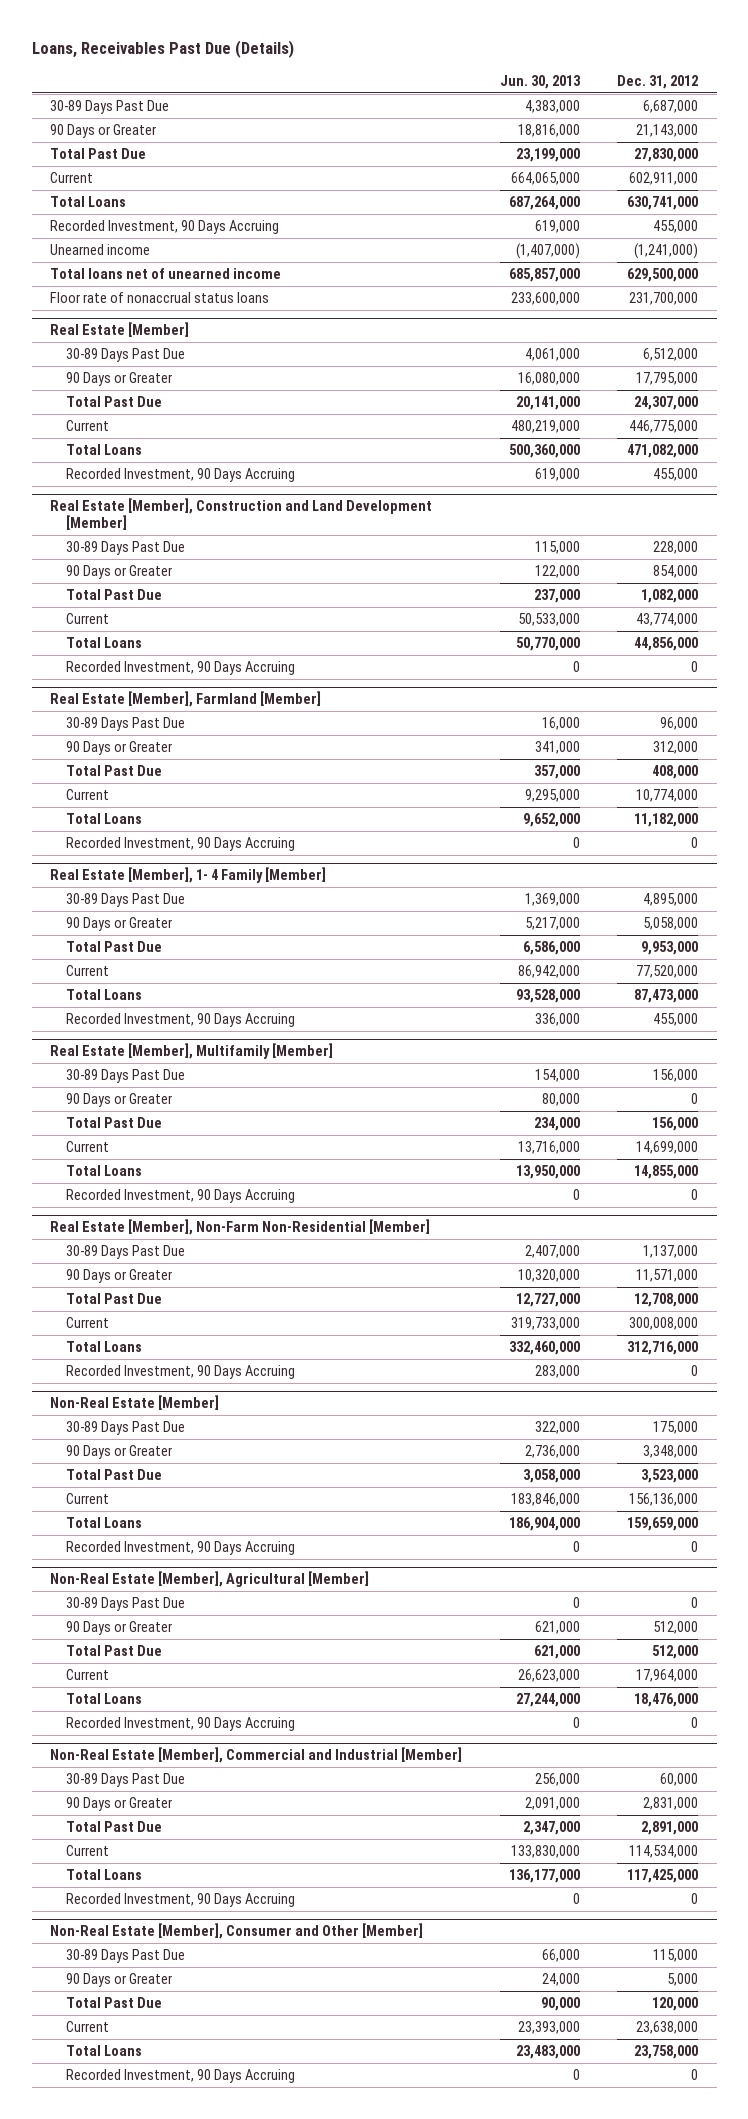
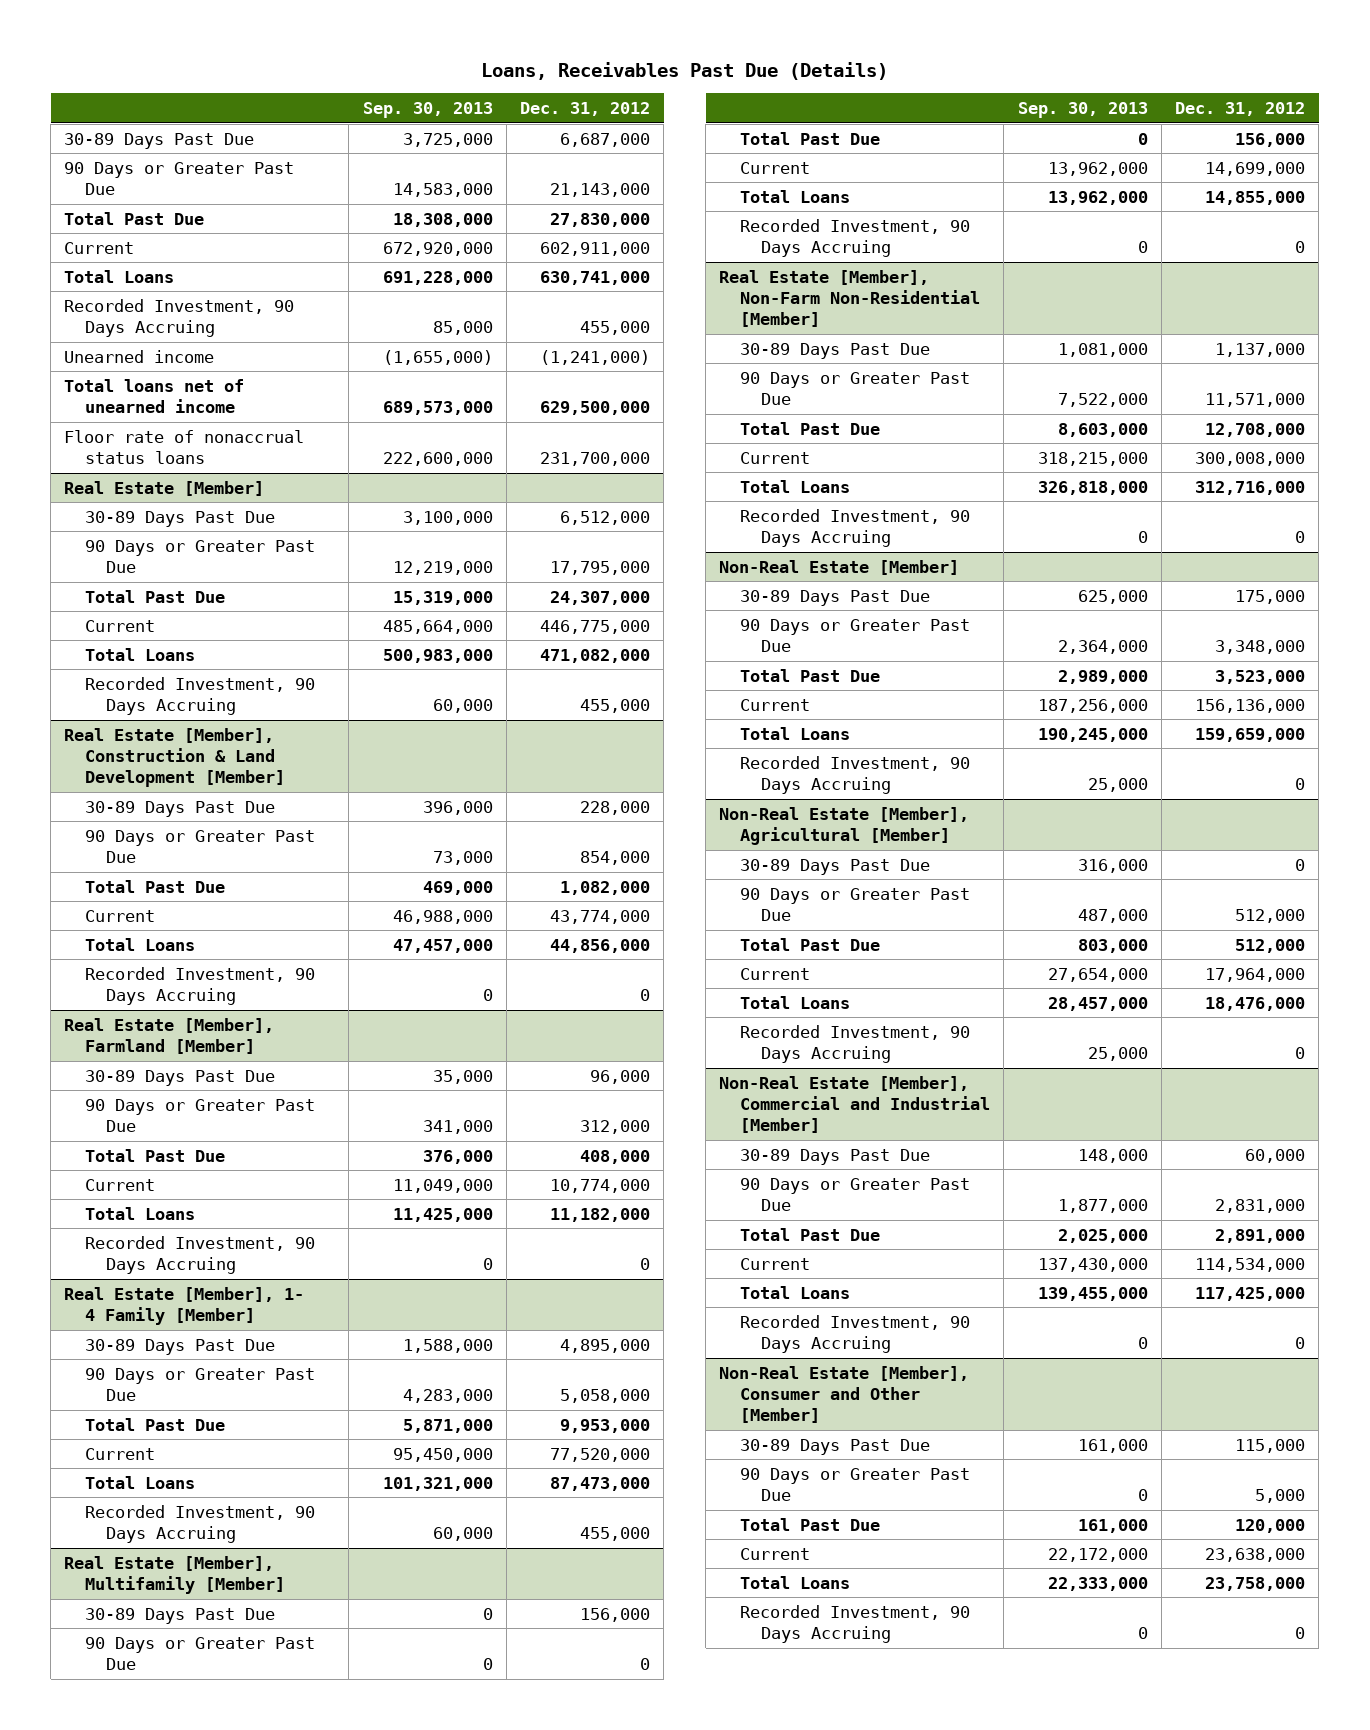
[499,74,581,89] Jun. 30, 2013 -> none
none -> [362,101,493,118] Sep. 30, 2013
[50,124,157,139] 90 Days or Greater -> [64,161,295,196] 90 Days or Greater Past Due
[65,372,172,387] 90 Days or Greater -> [85,539,316,574] 90 Days or Greater Past Due
[50,498,433,531] Real Estate [Member], Construction and Land Development [Member] -> [64,727,286,788] Real Estate [Member], Construction & Land Development [Member]
[65,565,172,580] 90 Days or Greater -> [85,829,316,864] 90 Days or Greater Past Due
[65,741,172,756] 90 Days or Greater -> [85,1098,316,1133] 90 Days or Greater Past Due
[65,917,172,932] 90 Days or Greater -> [85,1367,316,1402] 90 Days or Greater Past Due
[65,1093,172,1108] 90 Days or Greater -> [85,1636,316,1671] 90 Days or Greater Past Due
[65,1269,172,1284] 90 Days or Greater -> [740,371,971,406] 90 Days or Greater Past Due
[65,1445,172,1460] 90 Days or Greater -> [740,618,971,653] 90 Days or Greater Past Due
[65,1621,172,1636] 90 Days or Greater -> [740,887,971,922] 90 Days or Greater Past Due
[65,1797,172,1812] 90 Days or Greater -> [740,1177,971,1212] 90 Days or Greater Past Due
[65,1973,172,1988] 90 Days or Greater -> [740,1467,971,1502] 90 Days or Greater Past Due

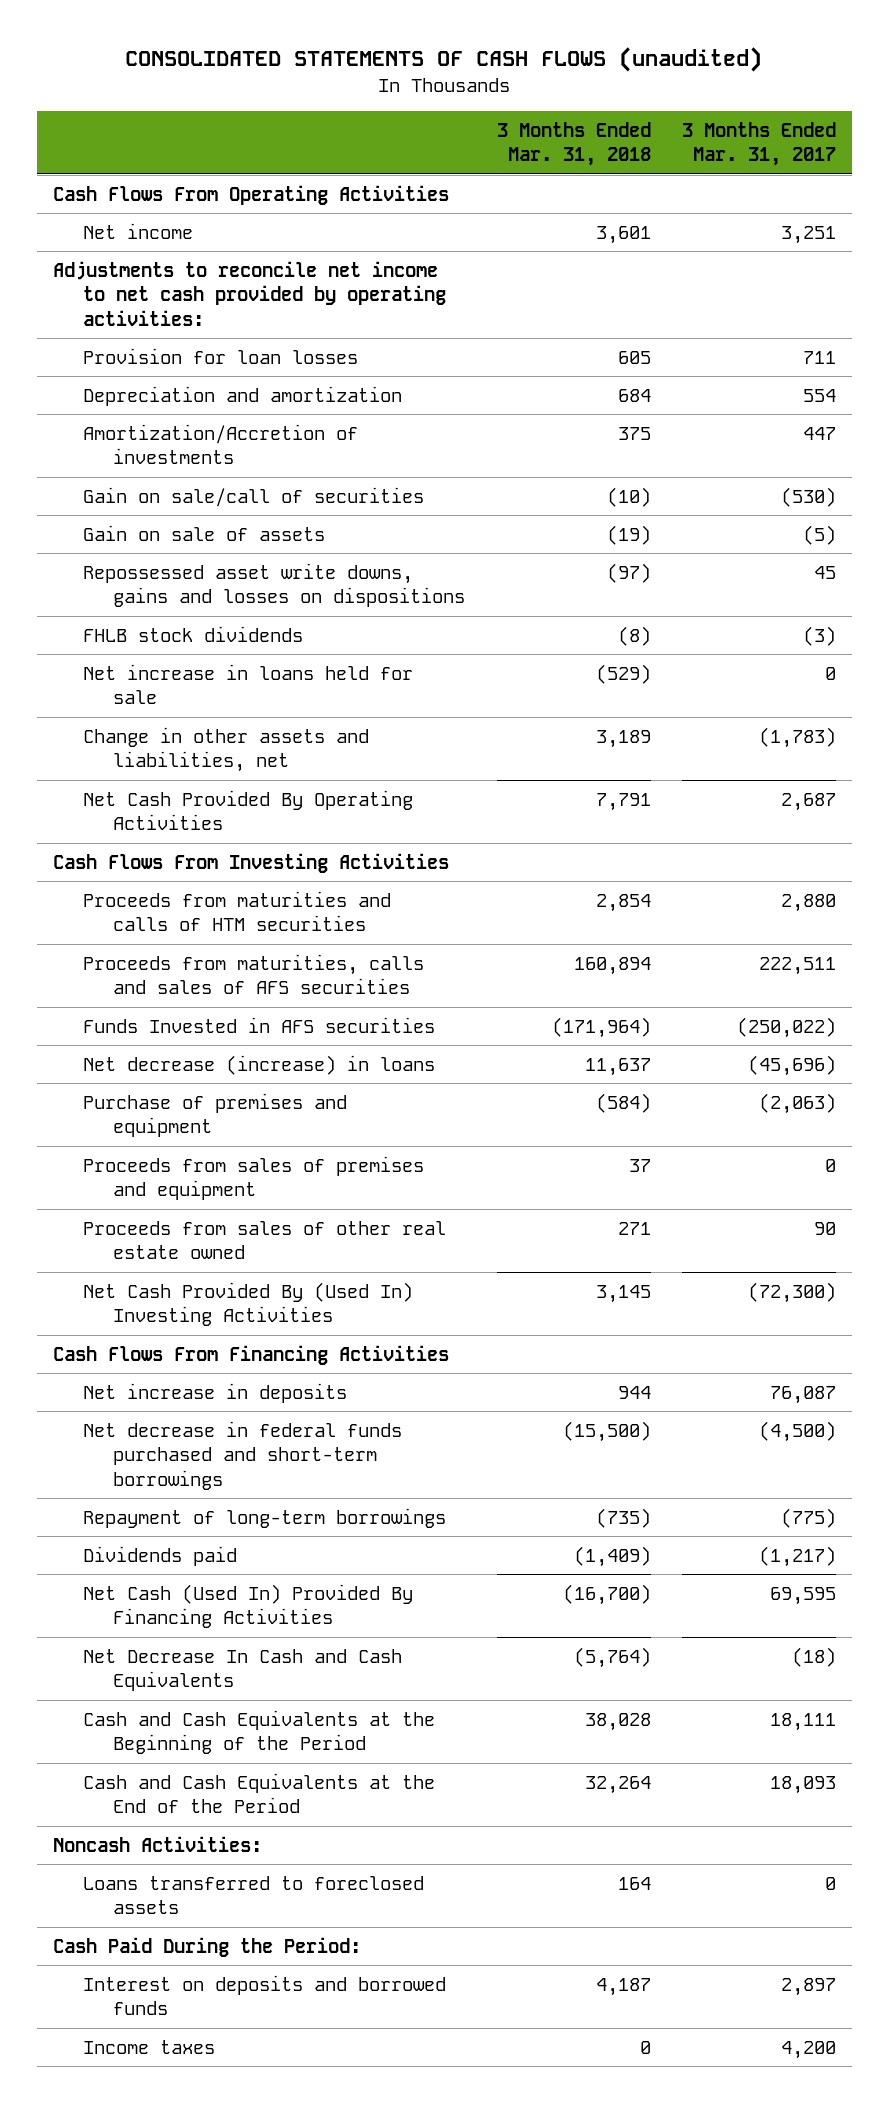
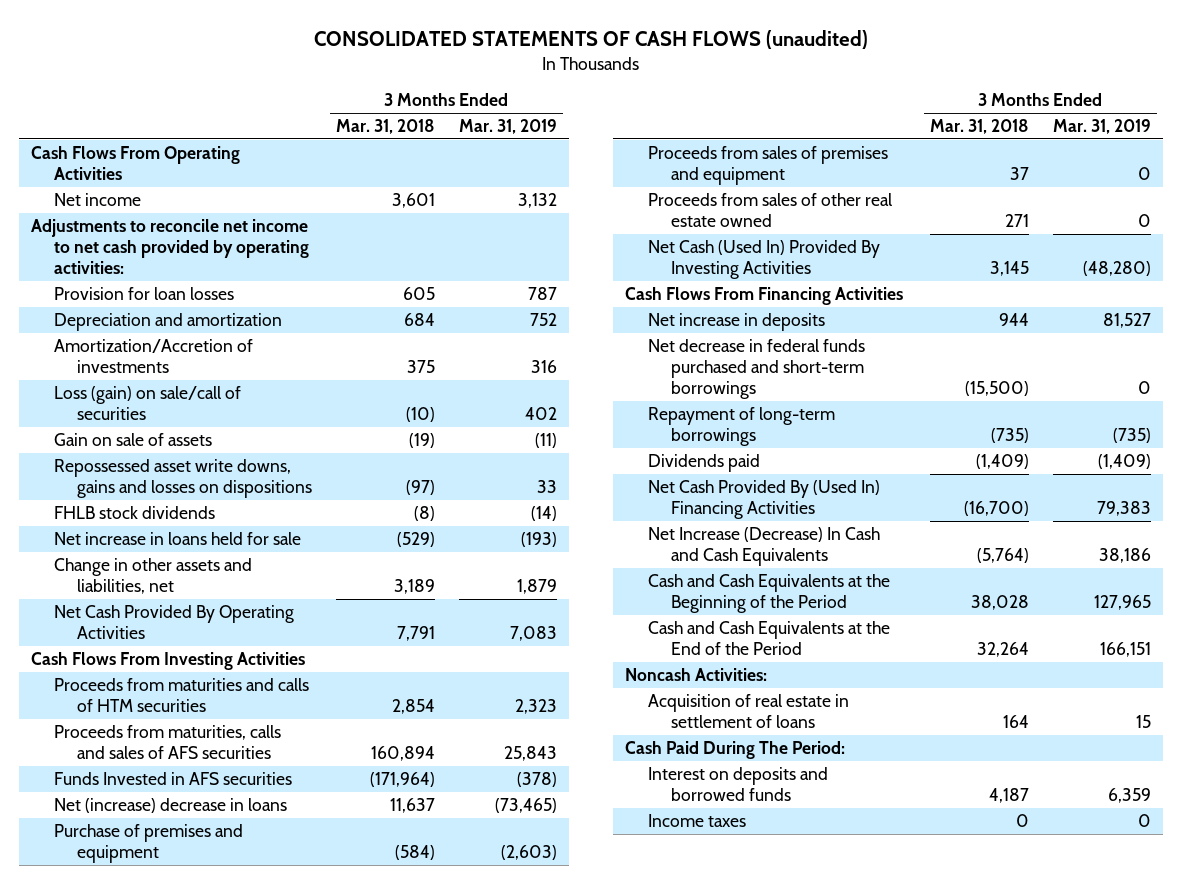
[682,121,837,167] 3 Months Ended Mar. 31, 2017 -> none
none -> [458,119,557,135] Mar. 31, 2019
[82,486,424,507] Gain on sale/call of securities -> [53,385,241,420] Loss (gain) on sale/call of securities
[82,1054,435,1075] Net decrease (increase) in loans -> [53,797,287,813] Net (increase) decrease in loans
[82,1281,413,1327] Net Cash Provided By (Used In) Investing Activities -> [647,239,880,279] Net Cash (Used In) Provided By Investing Activities
[82,1583,413,1629] Net Cash (Used In) Provided By Financing Activities -> [647,479,880,519] Net Cash Provided By (Used In) Financing Activities
[82,1648,402,1692] Net Decrease In Cash and Cash Equivalents -> [647,526,880,566] Net Increase (Decrease) In Cash and Cash Equivalents
[82,1875,424,1915] Loans transferred to foreclosed assets -> [647,693,849,728] Acquisition of real estate in settlement of loans
[52,1936,361,1957] Cash Paid During the Period: -> [624,740,845,759] Cash Paid During The Period:

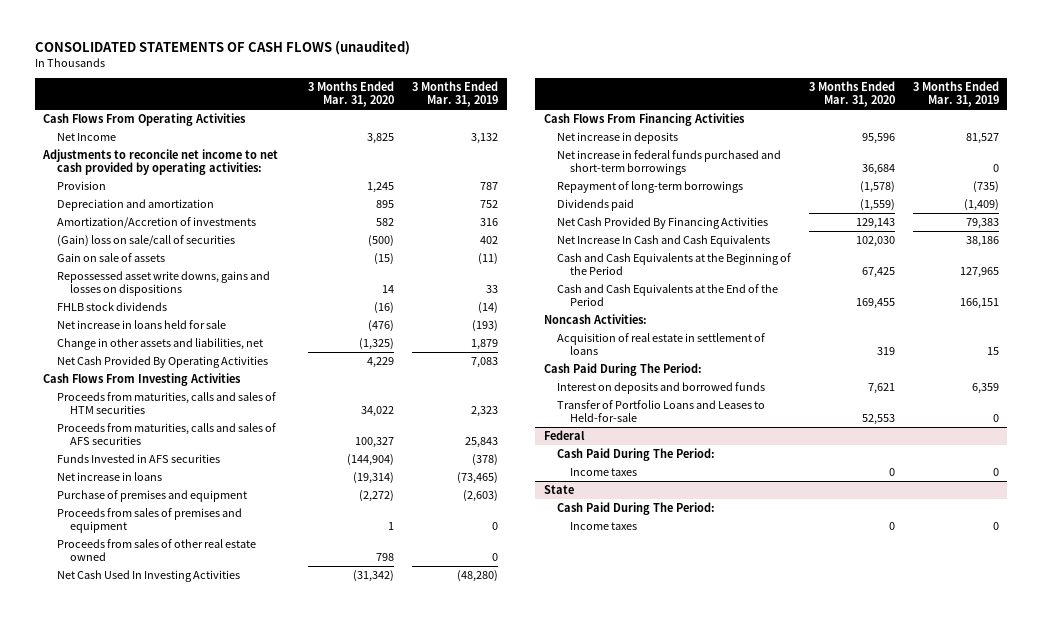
[335,119,435,135] Mar. 31, 2018 -> none
none -> [308,80,395,108] 3 Months Ended Mar. 31, 2020
[53,192,141,206] Net income -> [56,133,116,142] Net Income
[53,286,234,300] Provision for loan losses -> [56,181,106,191] Provision
[53,385,241,420] Loss (gain) on sale/call of securities -> [56,235,235,248] (Gain) loss on sale/call of securities
[53,677,309,712] Proceeds from maturities and calls of HTM securities -> [56,392,276,415] Proceeds from maturities, calls and sales of HTM securities
[53,797,287,813] Net (increase) decrease in loans -> [56,472,162,482] Net increase in loans
[647,239,880,279] Net Cash (Used In) Provided By Investing Activities -> [56,570,240,583] Net Cash Used In Investing Activities
[647,338,865,400] Net decrease in federal funds purchased and short-term borrowings -> [557,150,782,176] Net increase in federal funds purchased and short-term borrowings
[647,479,880,519] Net Cash Provided By (Used In) Financing Activities -> [557,217,769,230] Net Cash Provided By Financing Activities
[647,526,880,566] Net Increase (Decrease) In Cash and Cash Equivalents -> [557,235,771,248] Net Increase In Cash and Cash Equivalents
none -> [557,400,766,423] Transfer of Portfolio Loans and Leases to Held-for-sale
none -> [543,430,585,441] Federal
none -> [557,448,716,462] Cash Paid During The Period:
none -> [543,485,574,495] State
none -> [557,502,716,516] Cash Paid During The Period:
none -> [570,522,638,531] Income taxes

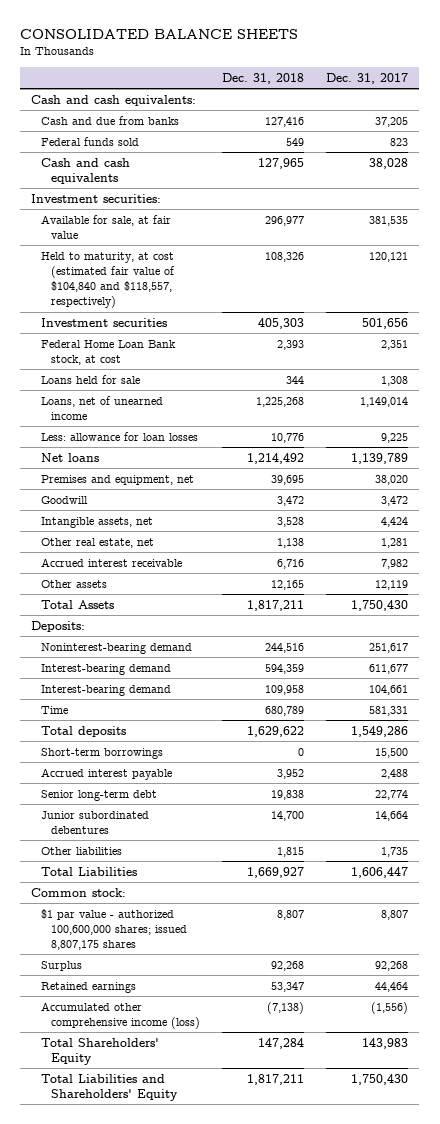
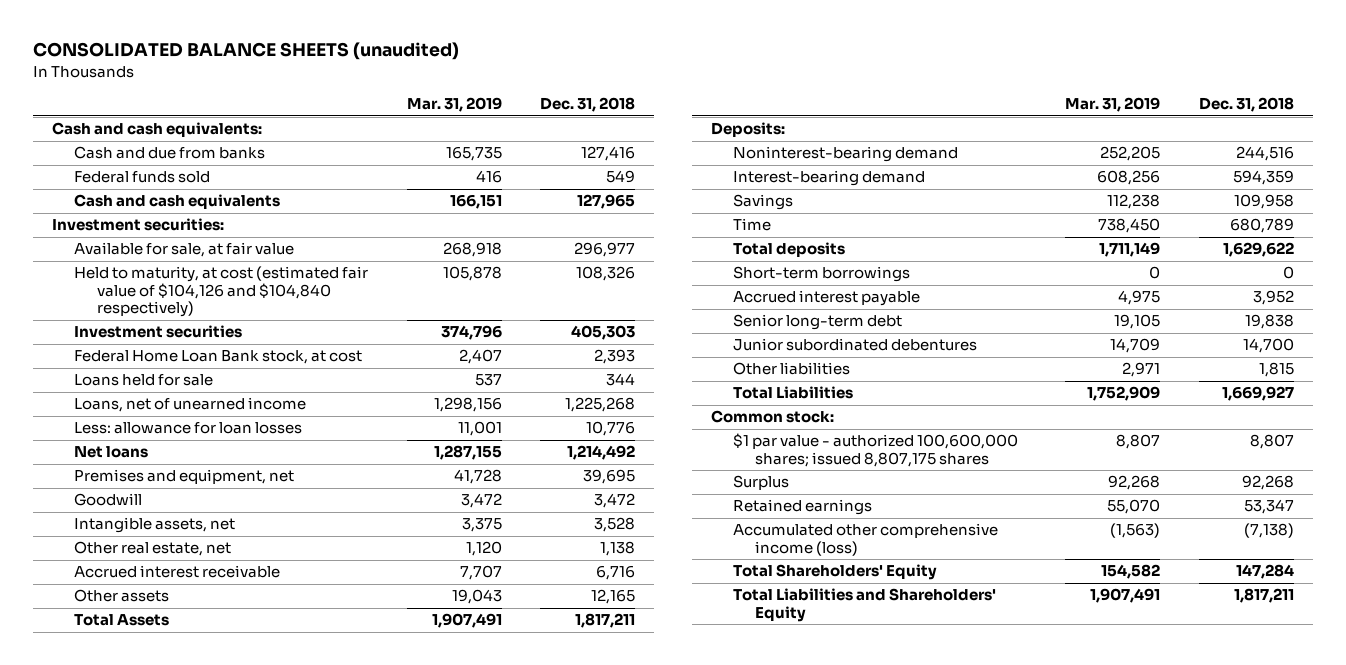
[20,28,299,39] CONSOLIDATED BALANCE SHEETS -> [32,42,459,61] CONSOLIDATED BALANCE SHEETS (unaudited)
[326,72,409,84] Dec. 31, 2017 -> none
none -> [406,97,502,113] Mar. 31, 2019
[41,251,175,309] Held to maturity, at cost (estimated fair value of $104,840 and $118,557, respectively) -> [74,266,369,318] Held to maturity, at cost (estimated fair value of $104,126 and $104,840 respectively)
[41,684,172,696] Interest-bearing demand -> [733,194,794,211] Savings

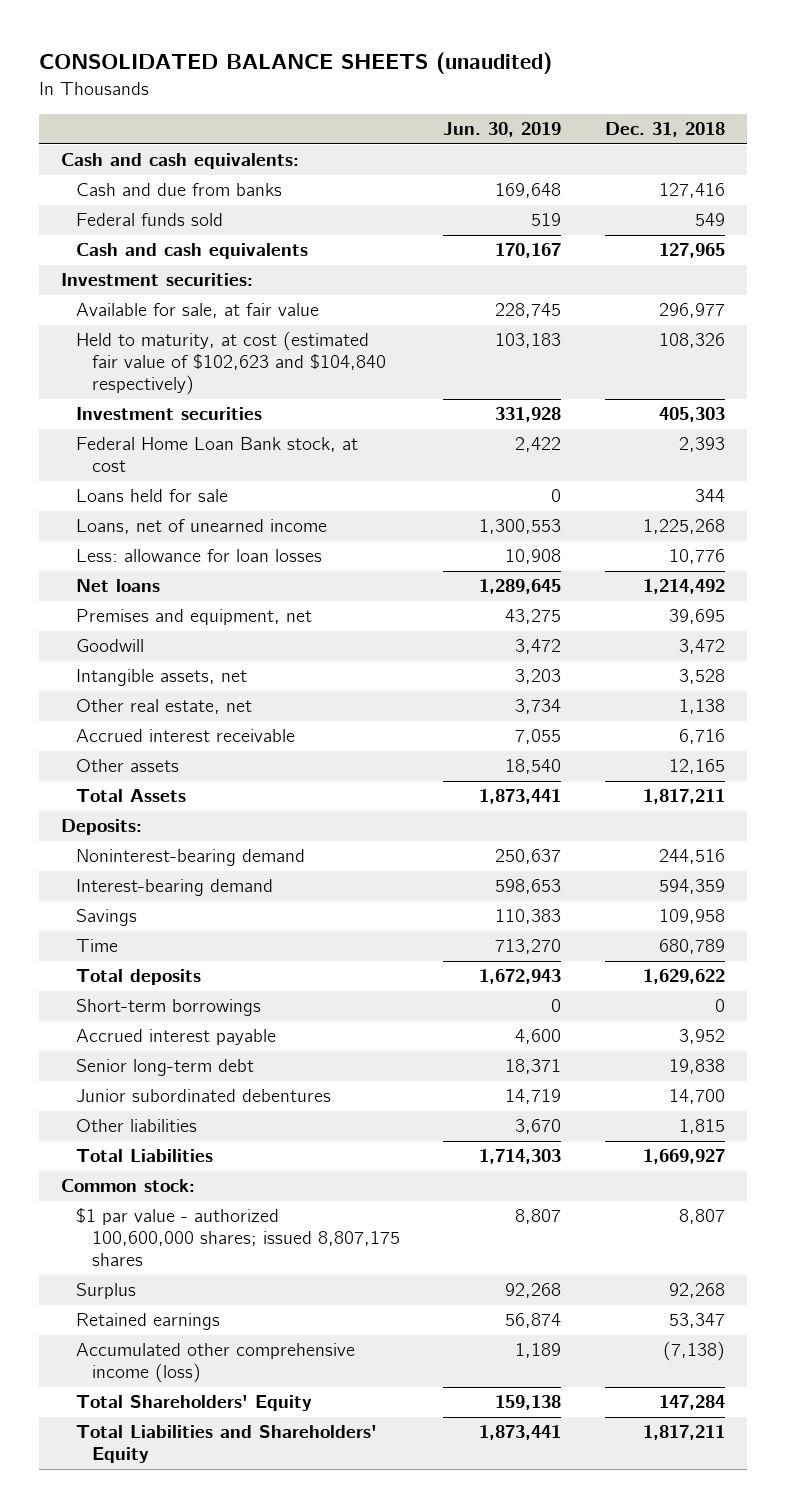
[406,97,502,113] Mar. 31, 2019 -> none
none -> [443,122,562,138] Jun. 30, 2019
[74,266,369,318] Held to maturity, at cost (estimated fair value of $104,126 and $104,840 respectively) -> [76,331,386,396] Held to maturity, at cost (estimated fair value of $102,623 and $104,840 respectively)

